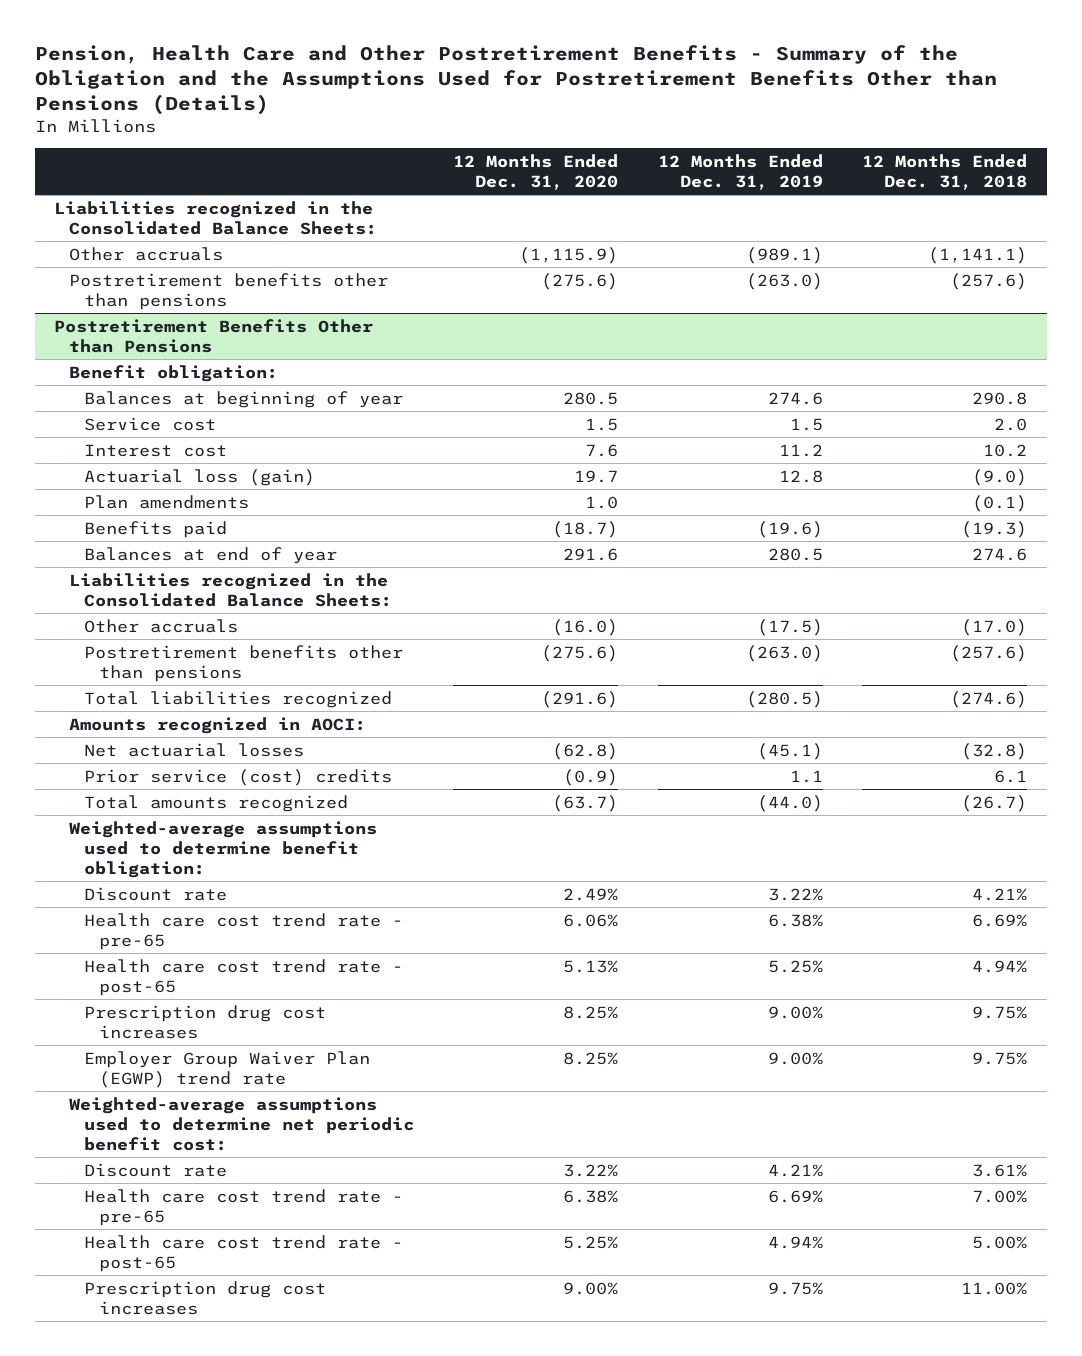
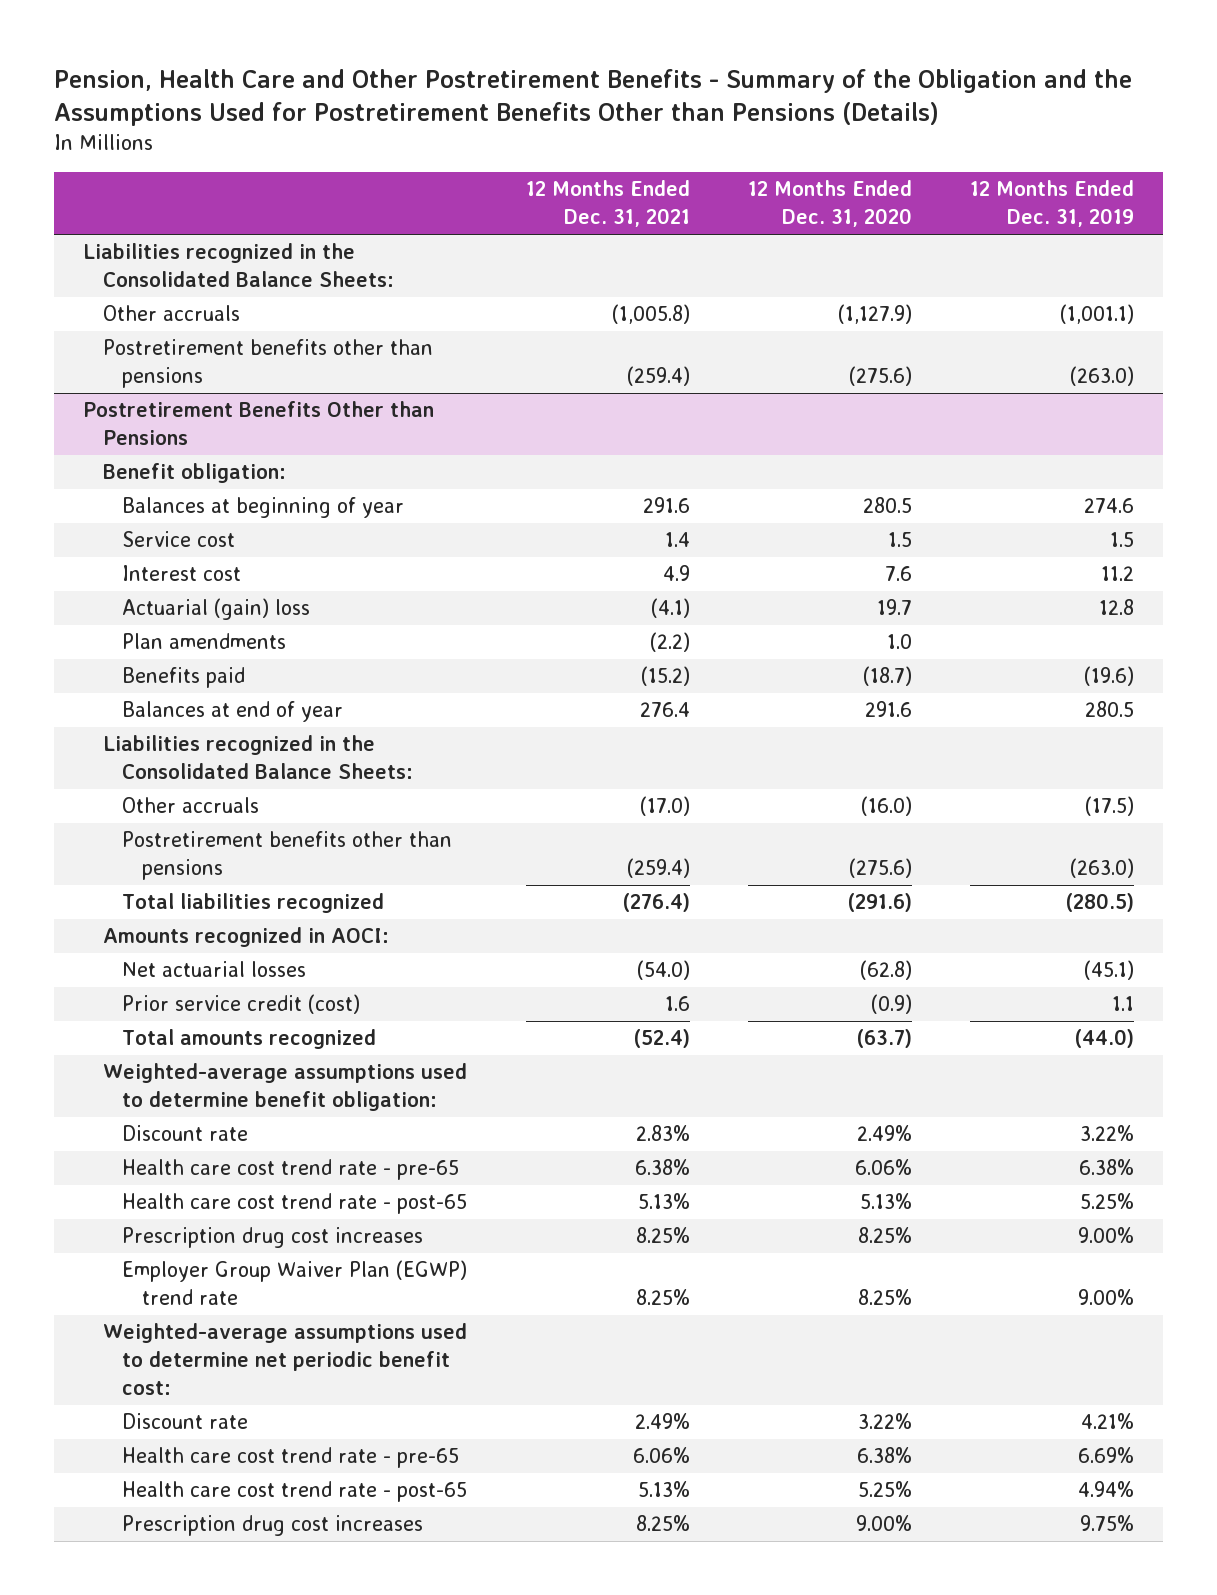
[862,153,1028,190] 12 Months Ended Dec. 31, 2018 -> none
none -> [525,180,690,228] 12 Months Ended Dec. 31, 2021
[519,246,619,264] (1,115.9) -> [837,304,912,325] (1,127.9)
[745,246,823,264] (989.1) -> [1059,304,1134,325] (1,001.1)
[84,468,316,486] Actuarial loss (gain) -> [122,598,311,621] Actuarial (gain) loss
[84,768,393,786] Prior service (cost) credits -> [122,994,361,1015] Prior service credit (cost)

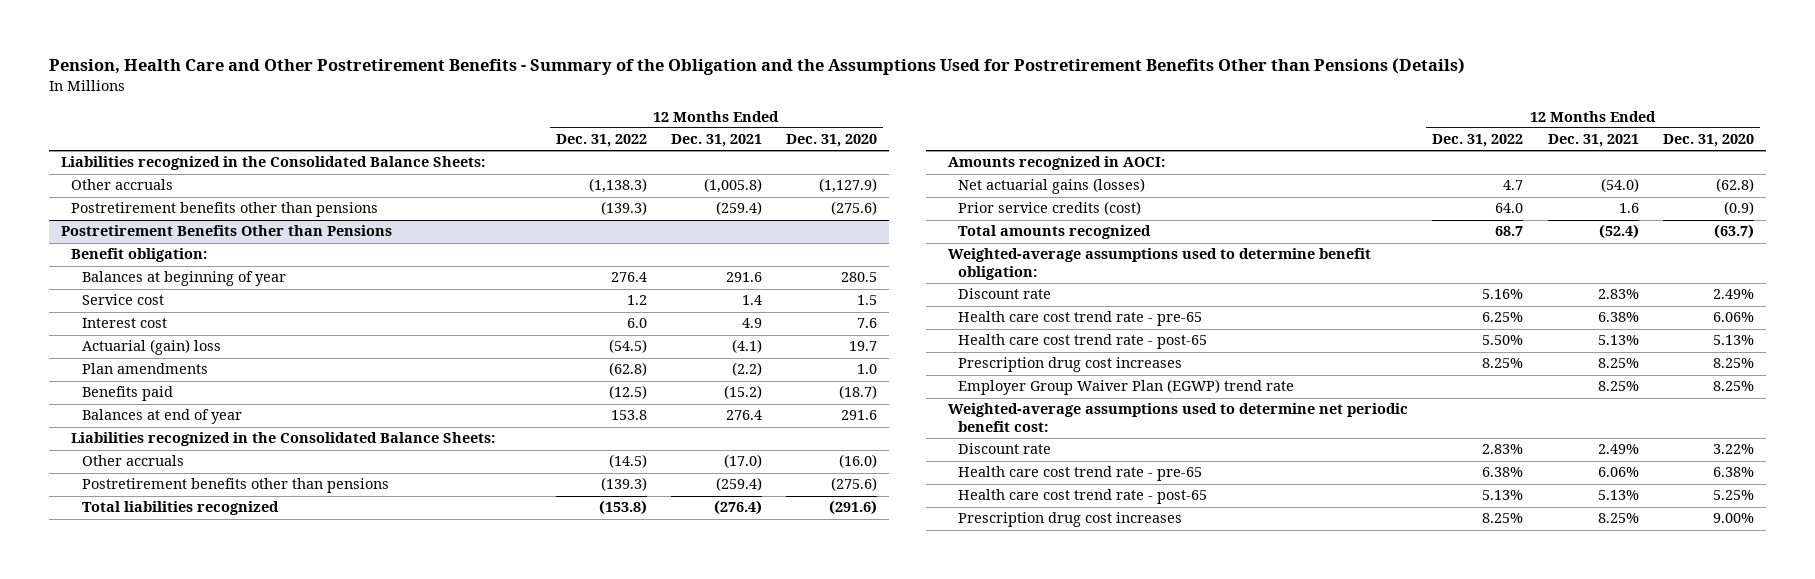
[969,180,1134,228] 12 Months Ended Dec. 31, 2019 -> none
none -> [555,134,647,148] Dec. 31, 2022
[122,961,307,978] Net actuarial losses -> [958,178,1146,195] Net actuarial gains (losses)
[122,994,361,1015] Prior service credit (cost) -> [958,201,1142,216] Prior service credits (cost)

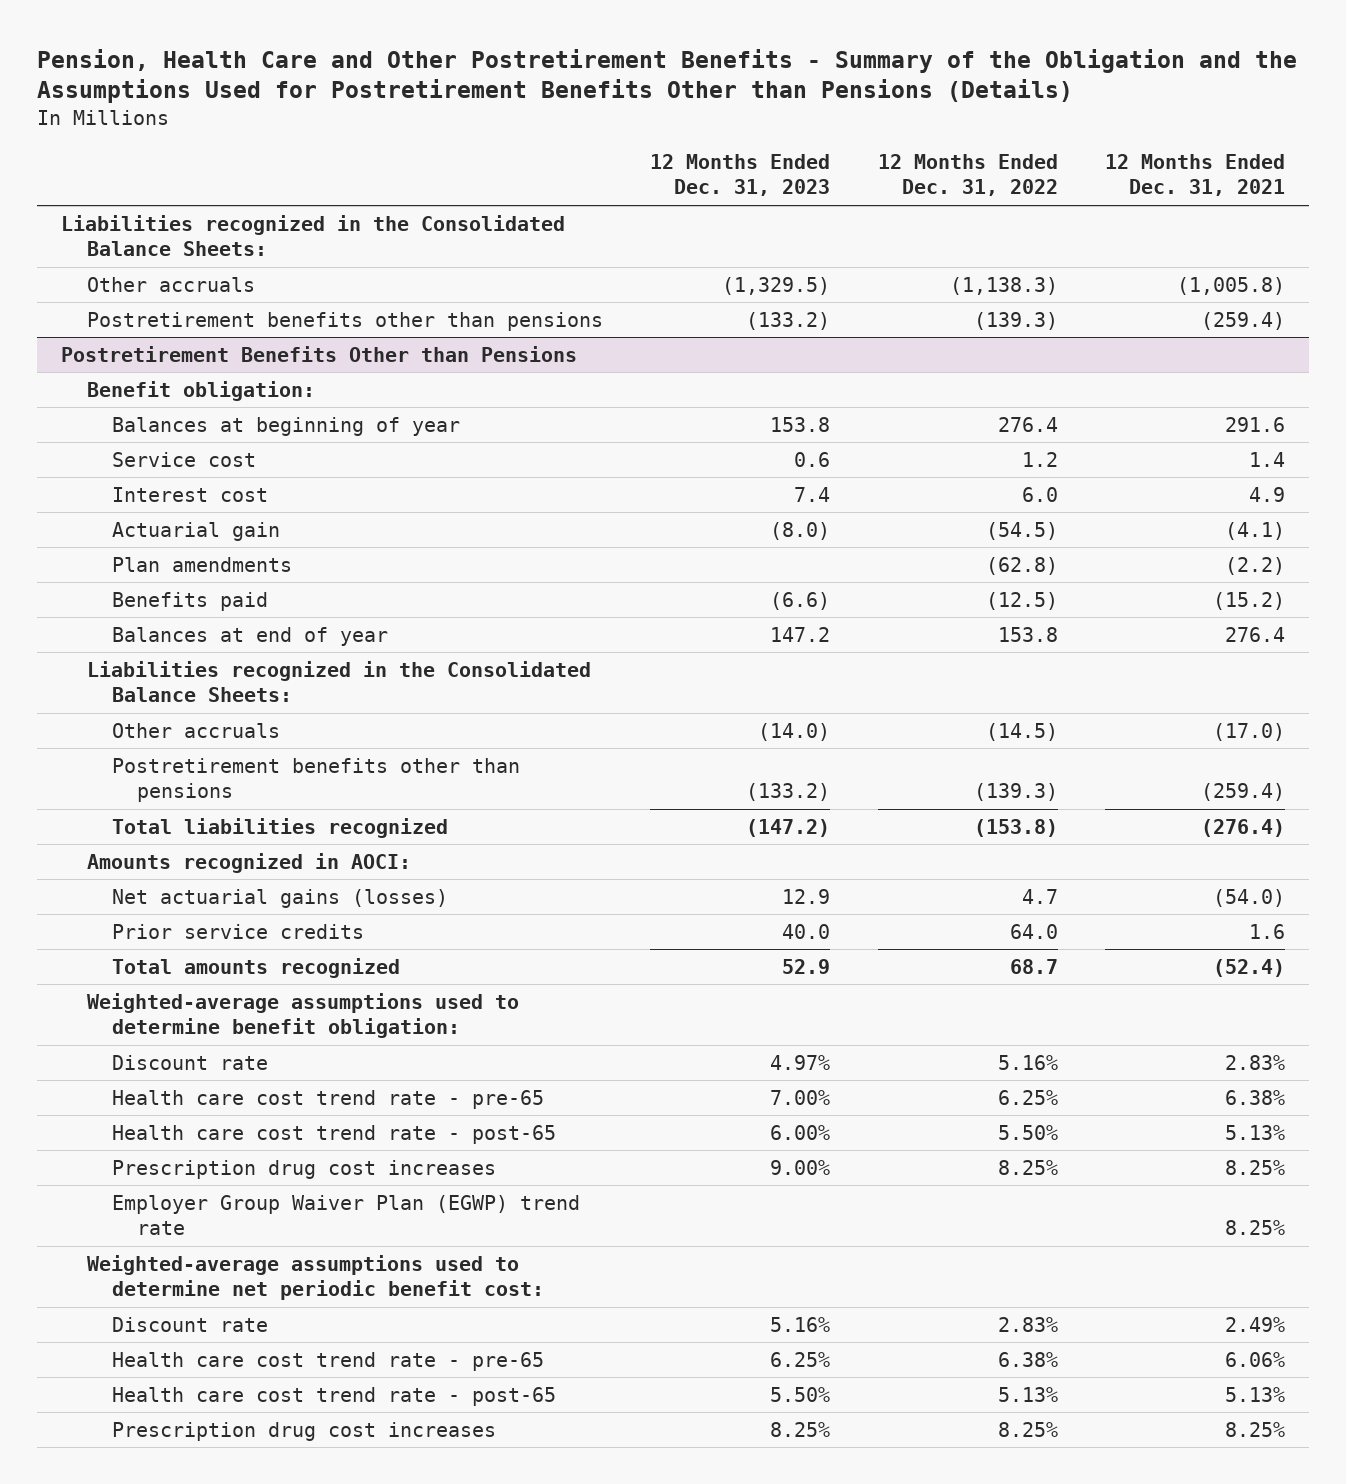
[786,134,878,148] Dec. 31, 2020 -> none
none -> [650,154,831,197] 12 Months Ended Dec. 31, 2023
[81,339,221,356] Actuarial (gain) loss -> [112,521,281,541] Actuarial gain
[958,201,1142,216] Prior service credits (cost) -> [112,923,365,939] Prior service credits

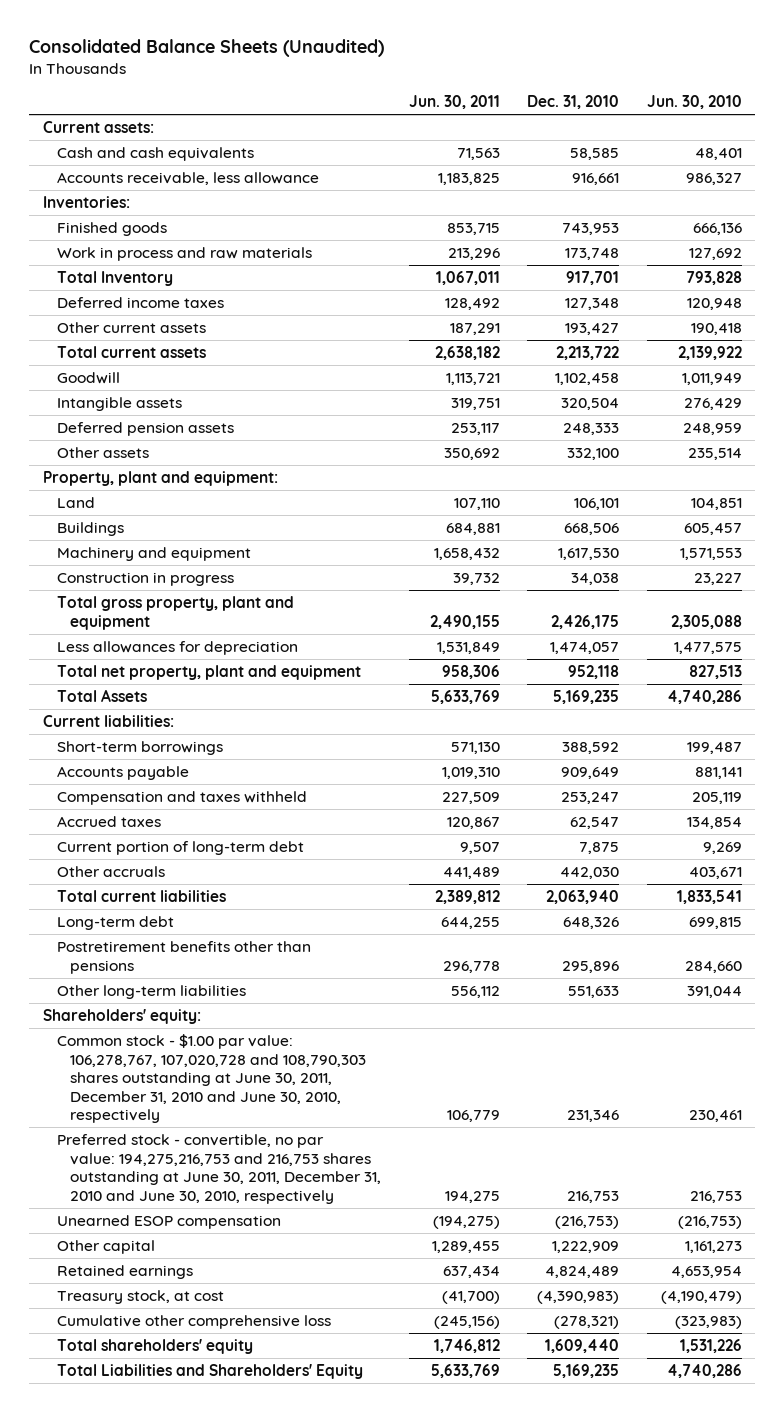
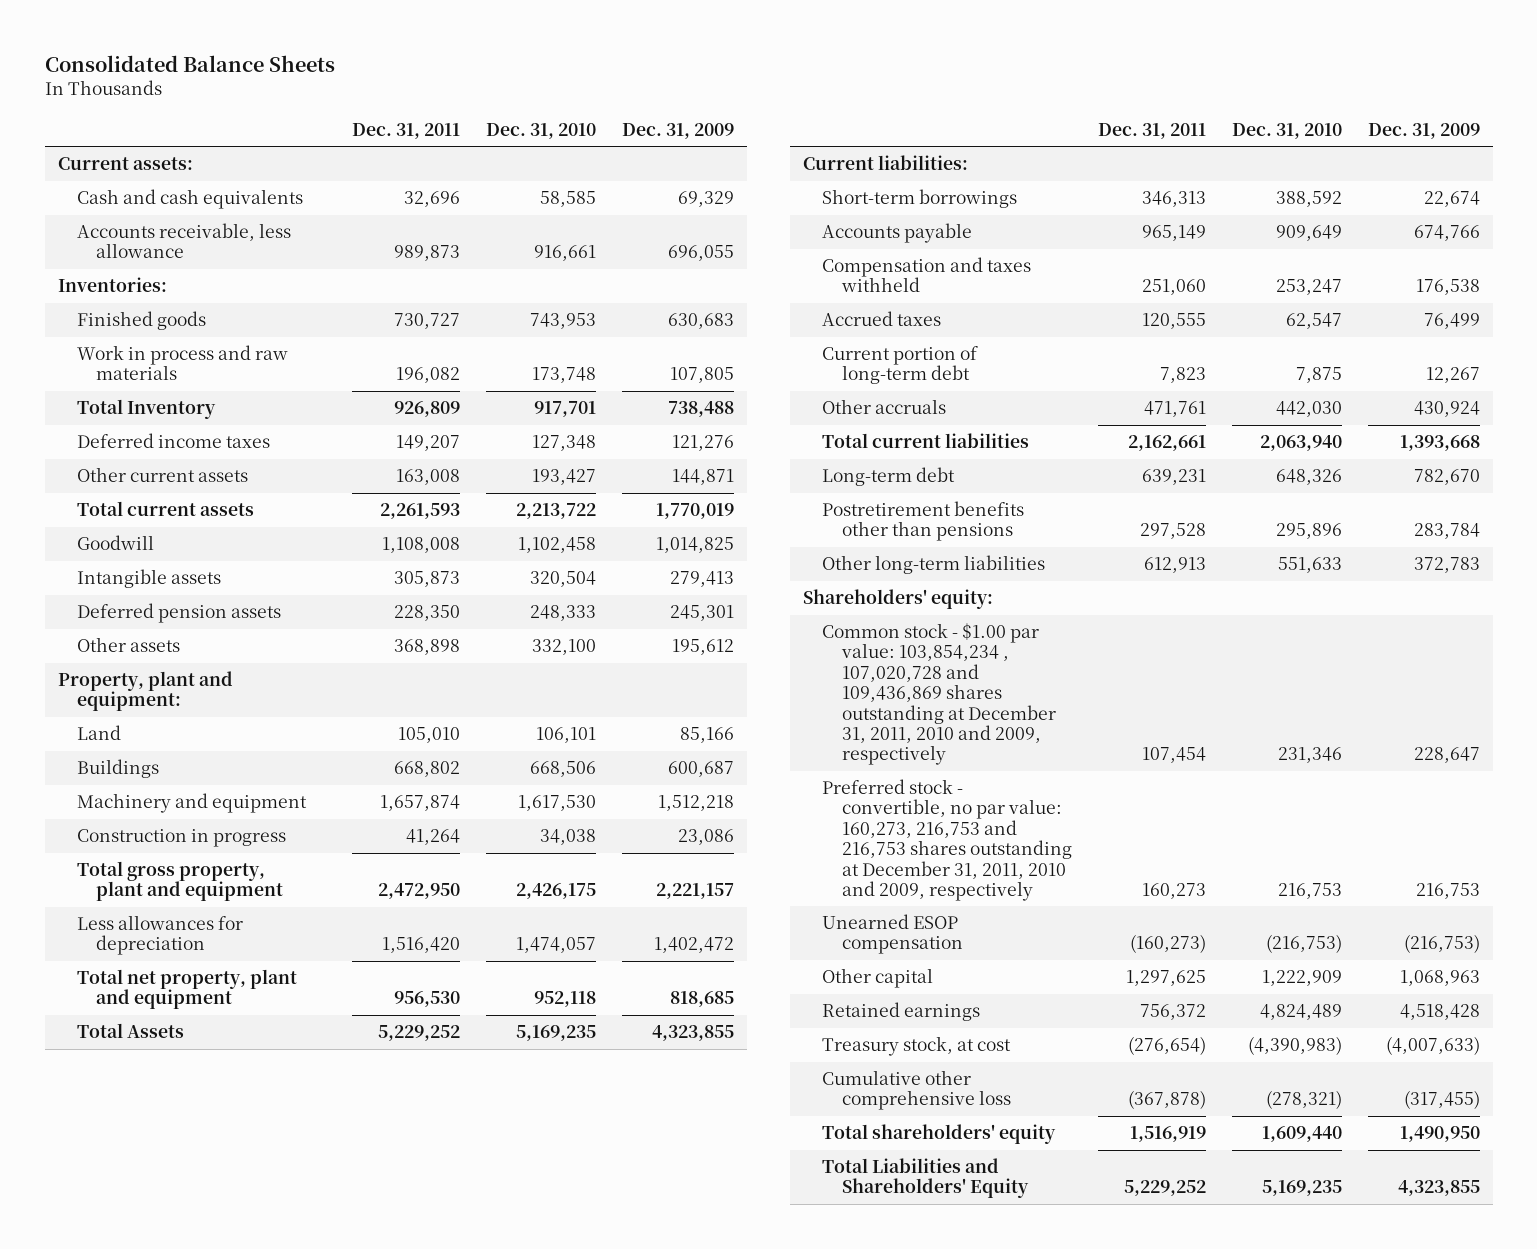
[28,38,384,57] Consolidated Balance Sheets (Unaudited) -> [44,54,335,72] Consolidated Balance Sheets
[408,95,500,110] Jun. 30, 2011 -> none
[646,95,742,110] Jun. 30, 2010 -> none
none -> [351,122,460,139] Dec. 31, 2011
none -> [621,122,734,139] Dec. 31, 2009
[56,1034,367,1124] Common stock - $1.00 par value: 106,278,767, 107,020,728 and 108,790,303 shares outstanding at June 30, 2011, December 31, 2010 and June 30, 2010, respectively -> [822,623,1056,766] Common stock - $1.00 par value: 103,854,234 , 107,020,728 and 109,436,869 shares outstanding at December 31, 2011, 2010 and 2009, respectively
[56,1134,382,1204] Preferred stock - convertible, no par value: 194,275,216,753 and 216,753 shares outstanding at June 30, 2011, December 31, 2010 and June 30, 2010, respectively -> [822,779,1072,901] Preferred stock - convertible, no par value: 160,273, 216,753 and 216,753 shares outstanding at December 31, 2011, 2010 and 2009, respectively

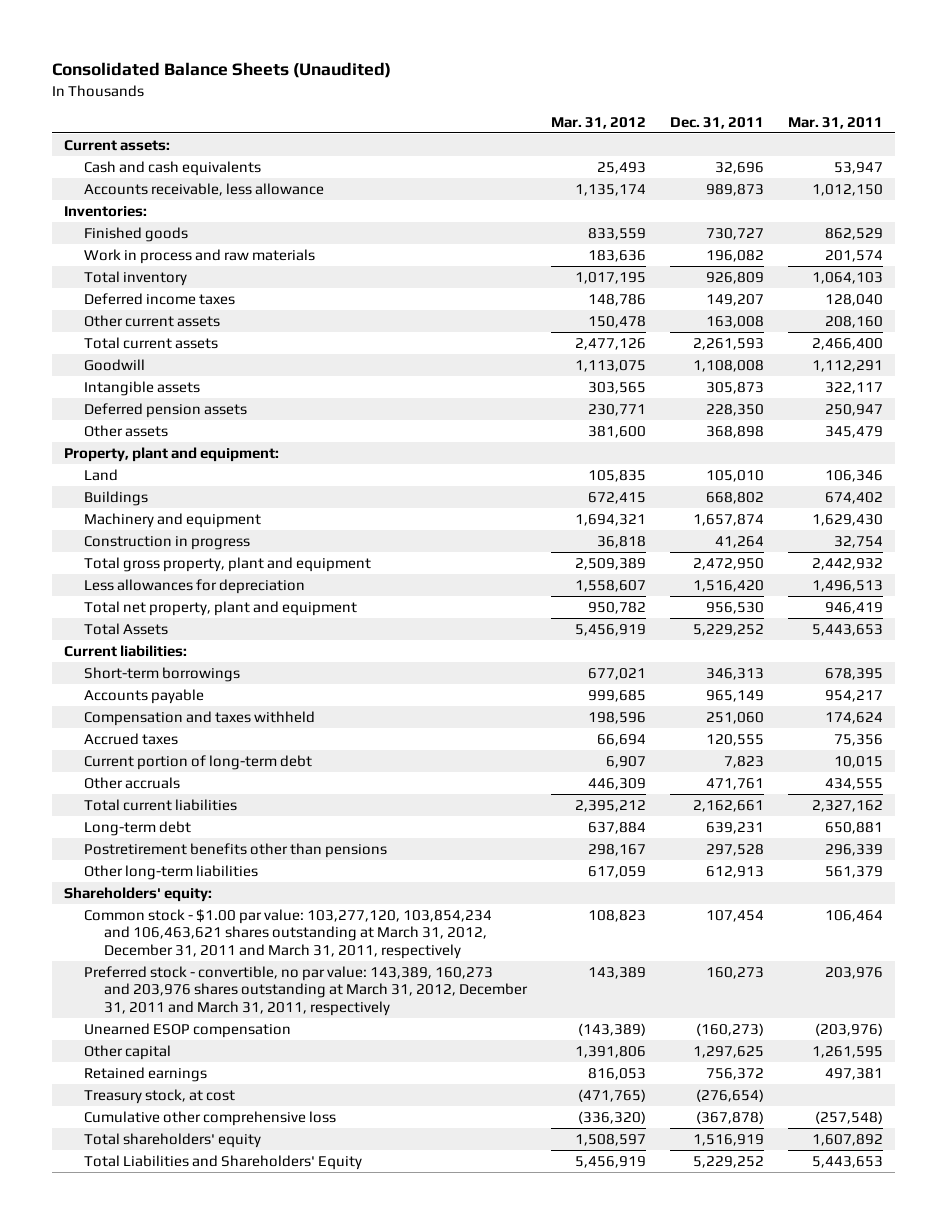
[44,54,335,72] Consolidated Balance Sheets -> [51,62,391,79] Consolidated Balance Sheets (Unaudited)
[485,122,596,139] Dec. 31, 2010 -> none
[621,122,734,139] Dec. 31, 2009 -> none
none -> [551,116,647,129] Mar. 31, 2012
none -> [787,116,883,129] Mar. 31, 2011
[76,399,216,420] Total Inventory -> [83,270,187,286] Total inventory
[822,623,1056,766] Common stock - $1.00 par value: 103,854,234 , 107,020,728 and 109,436,869 shares outstanding at December 31, 2011, 2010 and 2009, respectively -> [83,908,492,959] Common stock - $1.00 par value: 103,277,120, 103,854,234 and 106,463,621 shares outstanding at March 31, 2012, December 31, 2011 and March 31, 2011, respectively
[822,779,1072,901] Preferred stock - convertible, no par value: 160,273, 216,753 and 216,753 shares outstanding at December 31, 2011, 2010 and 2009, respectively -> [83,965,529,1016] Preferred stock - convertible, no par value: 143,389, 160,273 and 203,976 shares outstanding at March 31, 2012, December 31, 2011 and March 31, 2011, respectively

